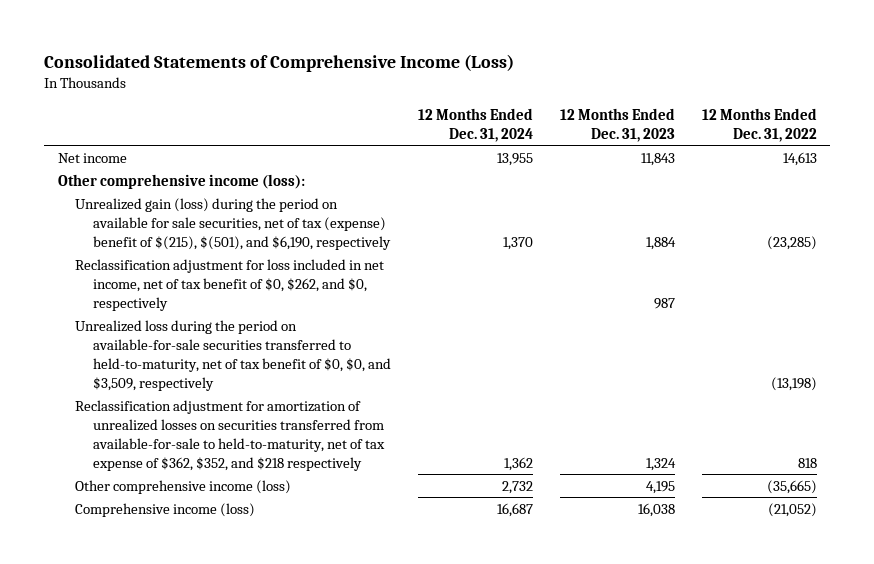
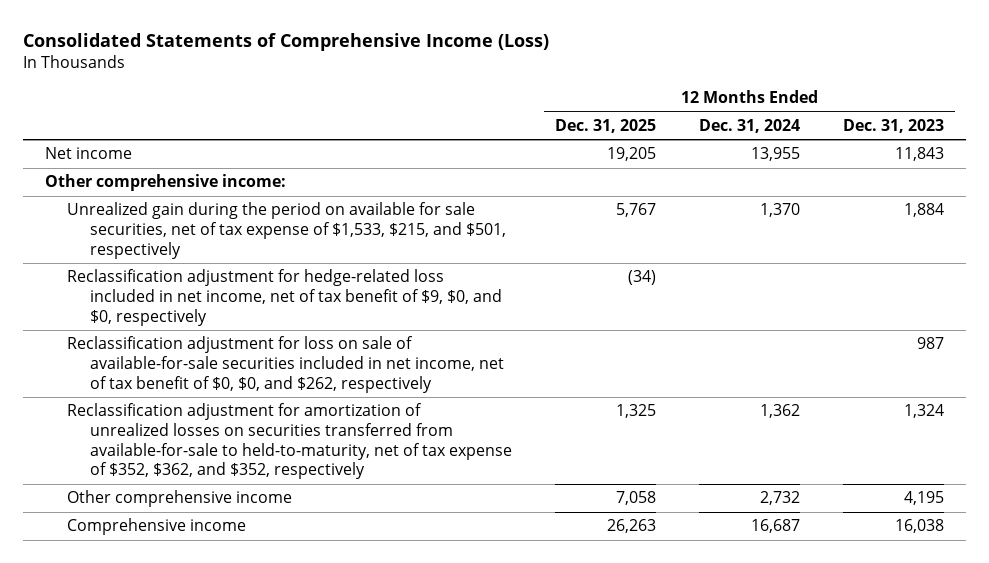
[701,107,817,142] 12 Months Ended Dec. 31, 2022 -> none
none -> [555,118,657,133] Dec. 31, 2025
[75,319,392,392] Unrealized loss during the period on available-for-sale securities transferred to held-to-maturity, net of tax benefit of $0, $0, and $3,509, respectively -> none
[57,173,305,189] Other comprehensive income (loss): -> [44,174,286,192] Other comprehensive income:
[75,197,392,250] Unrealized gain (loss) during the period on available for sale securities, net of tax (expense) benefit of $(215), $(501), and $6,190, respectively -> [67,202,507,259] Unrealized gain during the period on available for sale securities, net of tax expense of $1,533, $215, and $501, respectively
none -> [67,269,503,326] Reclassification adjustment for hedge-related loss included in net income, net of tax benefit of $9, $0, and $0, respectively
[75,258,385,311] Reclassification adjustment for loss included in net income, net of tax benefit of $0, $262, and $0, respectively -> [67,336,505,393] Reclassification adjustment for loss on sale of available-for-sale securities included in net income, net of tax benefit of $0, $0, and $262, respectively
[75,399,386,472] Reclassification adjustment for amortization of unrealized losses on securities transferred from available-for-sale to held-to-maturity, net of tax expense of $362, $352, and $218 respectively -> [67,403,513,480] Reclassification adjustment for amortization of unrealized losses on securities transferred from available-for-sale to held-to-maturity, net of tax expense of $352, $362, and $352, respectively
[75,479,292,494] Other comprehensive income (loss) -> [67,490,293,508] Other comprehensive income
[75,502,256,517] Comprehensive income (loss) -> [67,518,247,536] Comprehensive income

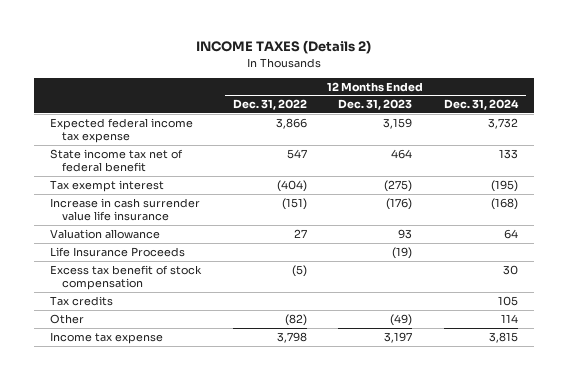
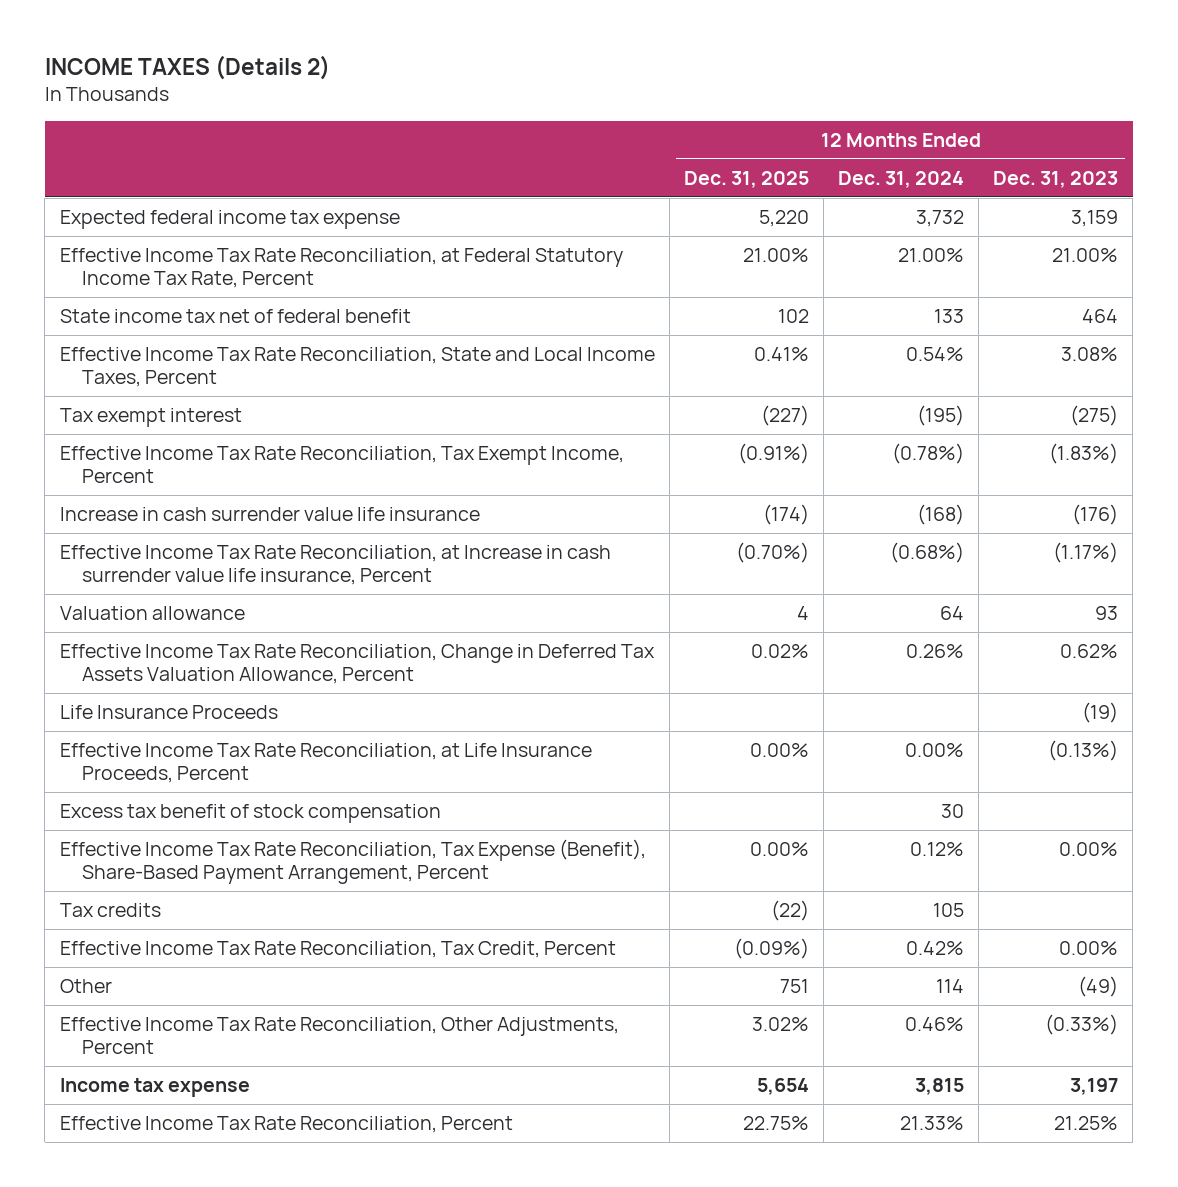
[232,99,307,111] Dec. 31, 2022 -> none
none -> [683,170,809,188] Dec. 31, 2025
none -> [59,248,623,289] Effective Income Tax Rate Reconciliation, at Federal Statutory Income Tax Rate, Percent
none -> [59,347,655,388] Effective Income Tax Rate Reconciliation, State and Local Income Taxes, Percent
none -> [59,446,624,484] Effective Income Tax Rate Reconciliation, Tax Exempt Income, Percent
none -> [59,545,611,586] Effective Income Tax Rate Reconciliation, at Increase in cash surrender value life insurance, Percent
none -> [59,644,655,685] Effective Income Tax Rate Reconciliation, Change in Deferred Tax Assets Valuation Allowance, Percent
none -> [59,743,592,784] Effective Income Tax Rate Reconciliation, at Life Insurance Proceeds, Percent
none -> [59,839,646,885] Effective Income Tax Rate Reconciliation, Tax Expense (Benefit), Share-Based Payment Arrangement, Percent
none -> [59,941,616,959] Effective Income Tax Rate Reconciliation, Tax Credit, Percent
none -> [59,1017,619,1055] Effective Income Tax Rate Reconciliation, Other Adjustments, Percent
none -> [59,1116,513,1134] Effective Income Tax Rate Reconciliation, Percent

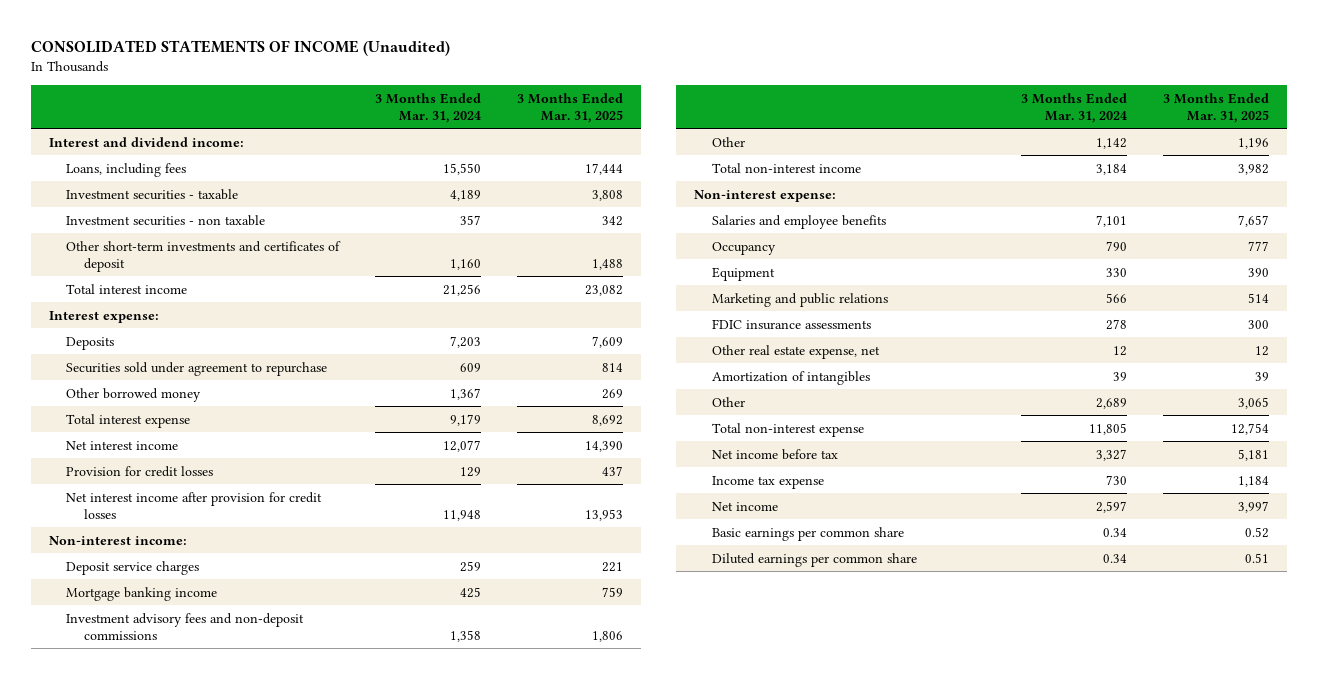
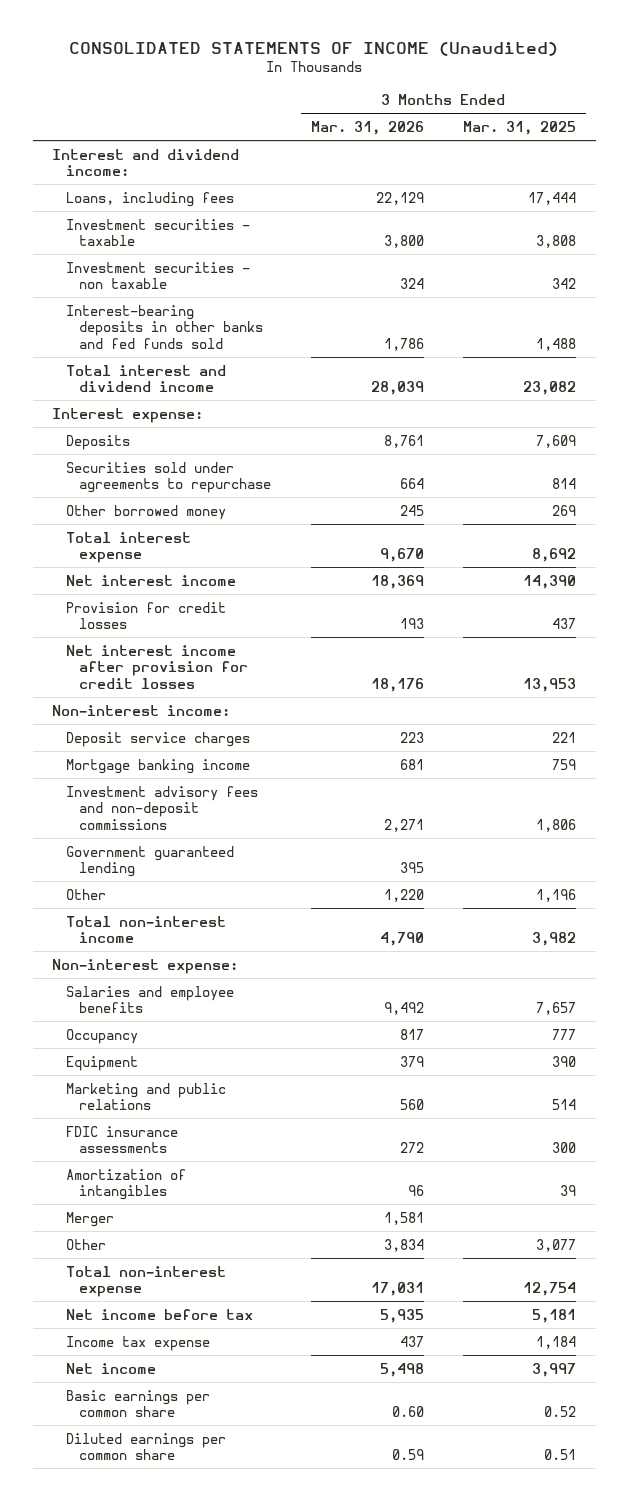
[375,92,482,124] 3 Months Ended Mar. 31, 2024 -> none
none -> [310,120,424,135] Mar. 31, 2026
[66,240,342,272] Other short-term investments and certificates of deposit -> [65,304,264,349] Interest-bearing deposits in other banks and fed funds sold
[66,283,188,294] Total interest income -> [65,364,226,393] Total interest and dividend income
[66,361,328,376] Securities sold under agreement to repurchase -> [65,461,272,494] Securities sold under agreements to repurchase
none -> [65,845,234,878] Government guaranteed lending
[711,344,880,359] Other real estate expense, net -> none
none -> [65,1211,114,1227] Merger
[1237,396,1269,409] 3,065 -> [535,1238,576,1252] 3,077

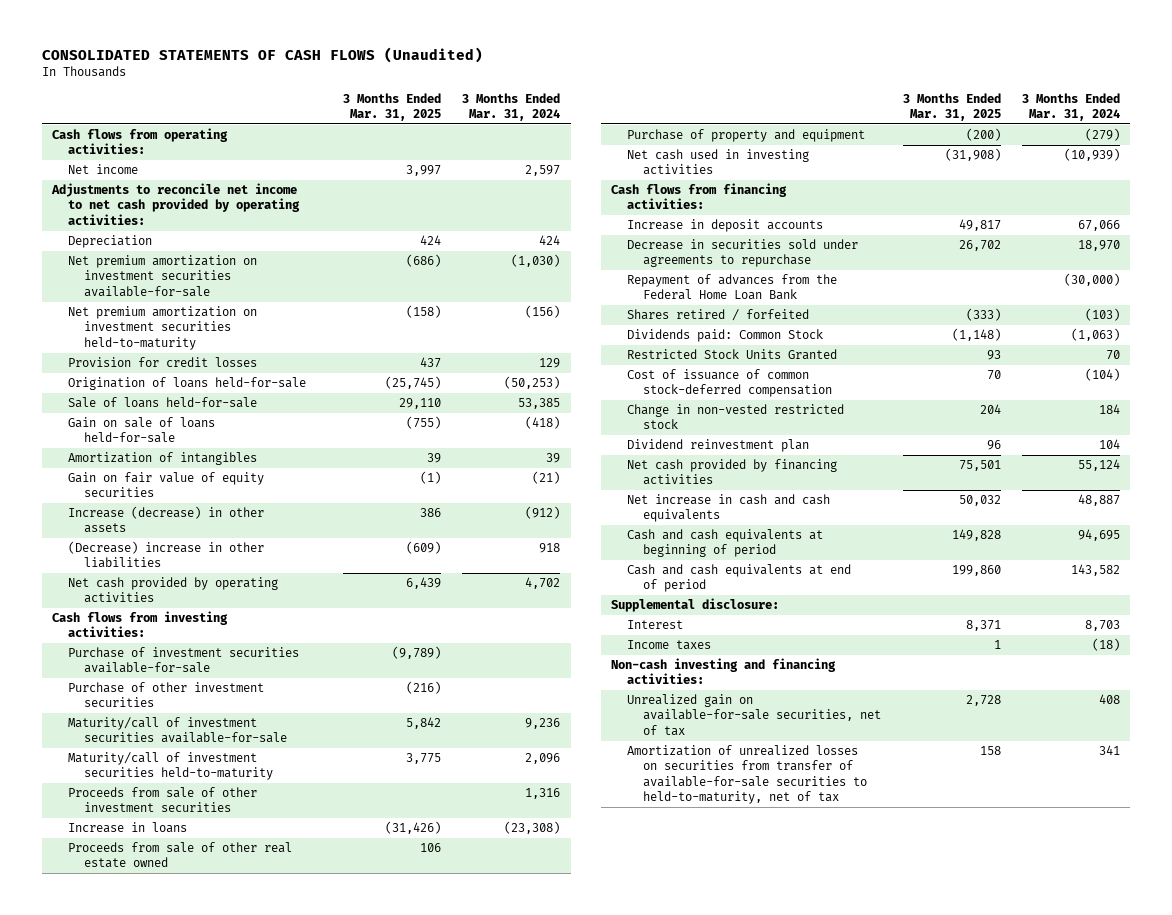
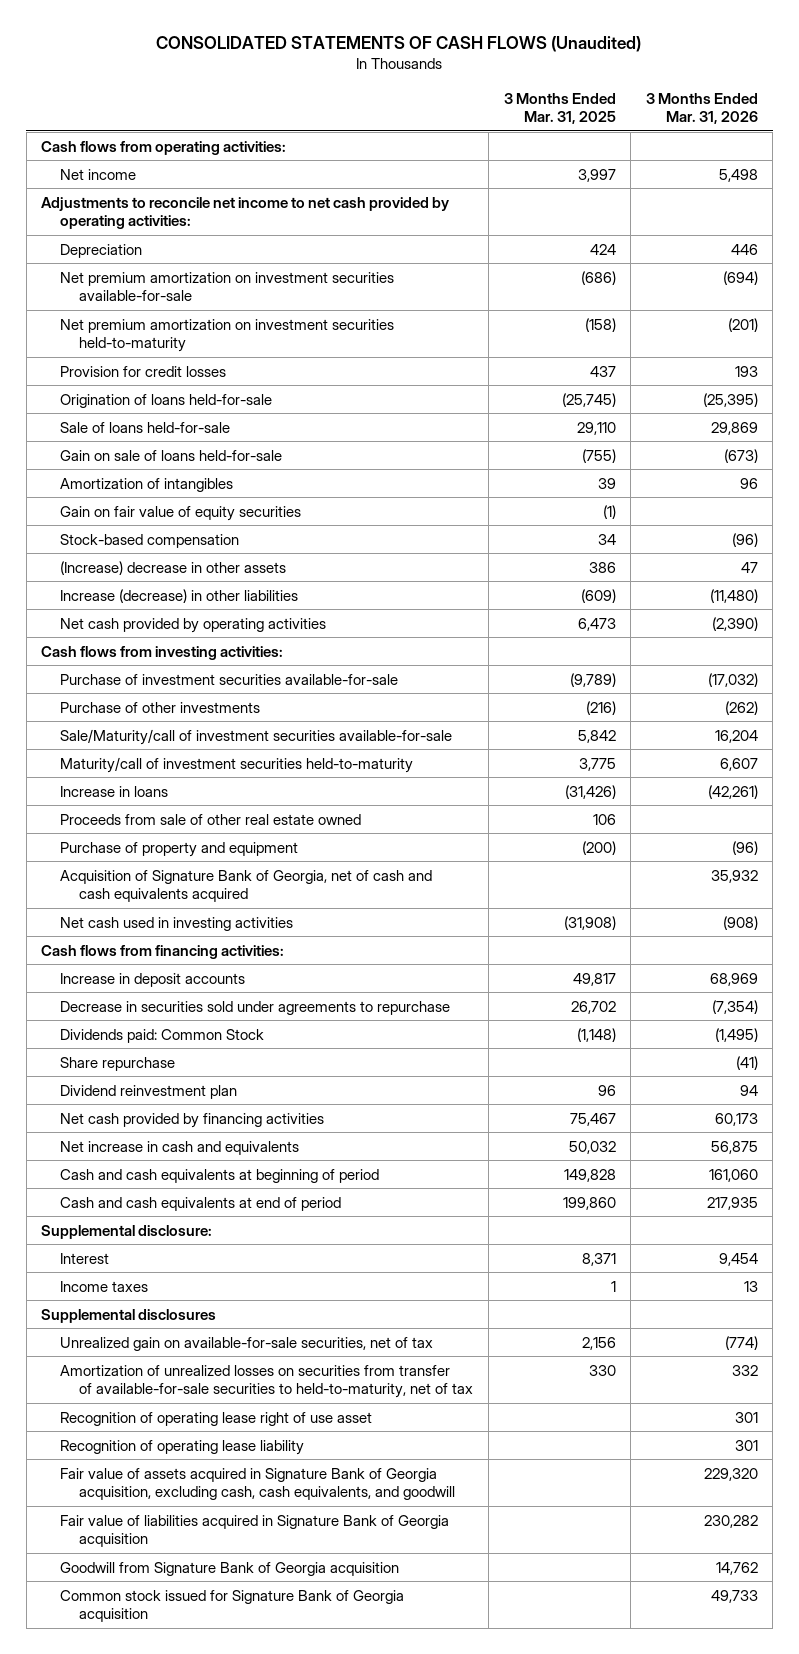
[462,92,561,121] 3 Months Ended Mar. 31, 2024 -> none
none -> [645,92,758,124] 3 Months Ended Mar. 31, 2026
none -> [60,533,240,548] Stock-based compensation
[68,506,265,534] Increase (decrease) in other assets -> [60,560,287,575] (Increase) decrease in other assets
[68,541,265,569] (Decrease) increase in other liabilities -> [60,588,299,603] Increase (decrease) in other liabilities
[406,577,442,590] 6,439 -> [577,617,616,631] 6,473
[68,682,265,708] Purchase of other investment securities -> [60,701,261,713] Purchase of other investments
[68,717,288,744] Maturity/call of investment securities available-for-sale -> [60,728,453,745] Sale/Maturity/call of investment securities available-for-sale
[68,787,258,813] Proceeds from sale of other investment securities -> none
none -> [60,869,433,902] Acquisition of Signature Bank of Georgia, net of cash and cash equivalents acquired
[627,274,838,301] Repayment of advances from the Federal Home Loan Bank -> none
[627,309,810,322] Shares retired / forfeited -> none
[627,349,838,361] Restricted Stock Units Granted -> none
[627,369,833,398] Cost of issuance of common stock-deferred compensation -> none
[627,404,845,430] Change in non-vested restricted stock -> none
none -> [60,1056,176,1071] Share repurchase
[958,460,1001,472] 75,501 -> [569,1112,616,1126] 75,467
[627,494,831,523] Net increase in cash and cash equivalents -> [60,1140,300,1155] Net increase in cash and equivalents
[611,658,837,685] Non-cash investing and financing activities: -> [41,1308,217,1323] Supplemental disclosures
[965,695,1001,707] 2,728 -> [581,1336,616,1350] 2,156
[979,746,1001,756] 158 -> [588,1364,616,1376] 330
none -> [60,1411,373,1426] Recognition of operating lease right of use asset
none -> [60,1439,305,1455] Recognition of operating lease liability
none -> [60,1467,456,1500] Fair value of assets acquired in Signature Bank of Georgia acquisition, excluding cash, cash equivalents, and goodwill
none -> [60,1514,450,1547] Fair value of liabilities acquired in Signature Bank of Georgia acquisition
none -> [60,1561,400,1576] Goodwill from Signature Bank of Georgia acquisition
none -> [60,1589,405,1622] Common stock issued for Signature Bank of Georgia acquisition

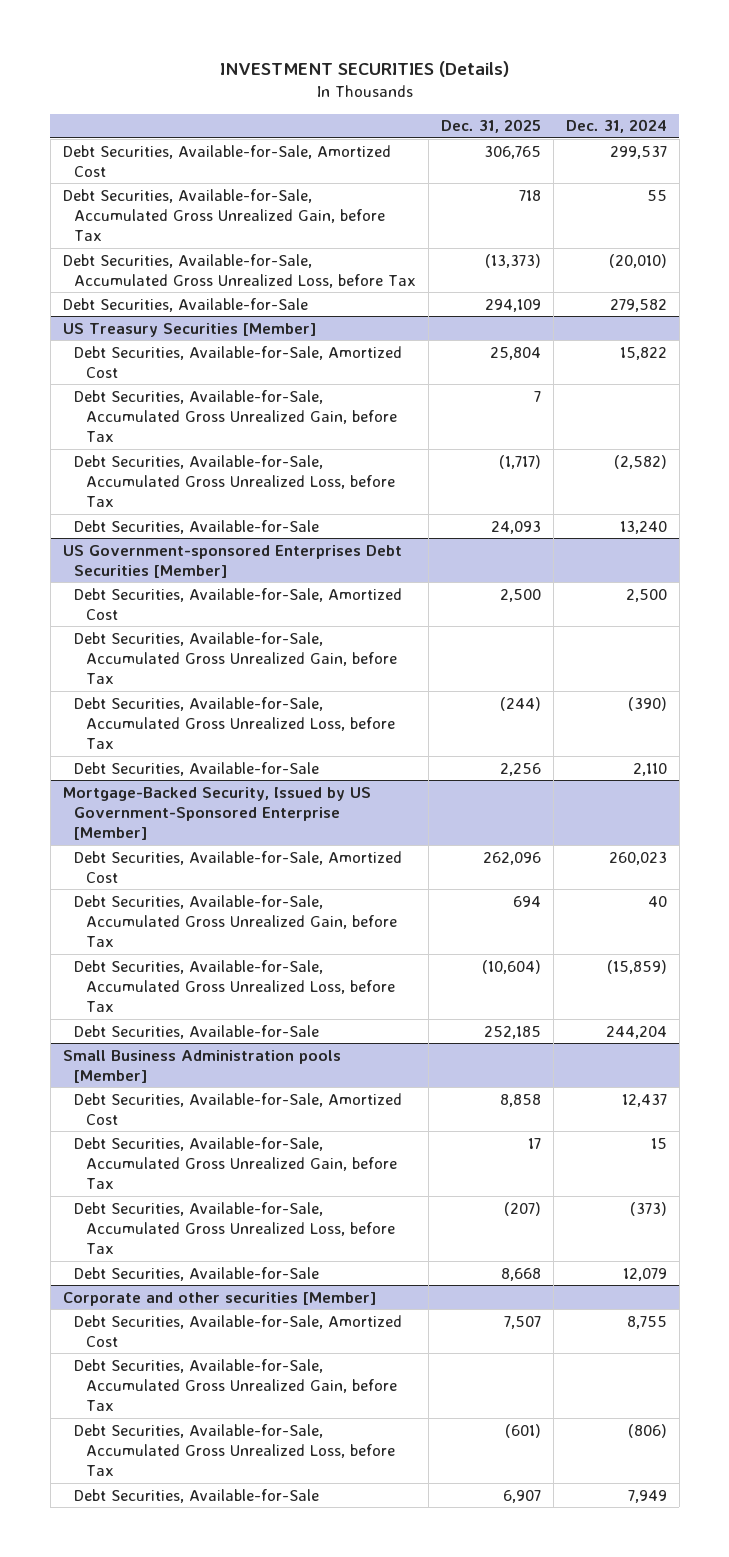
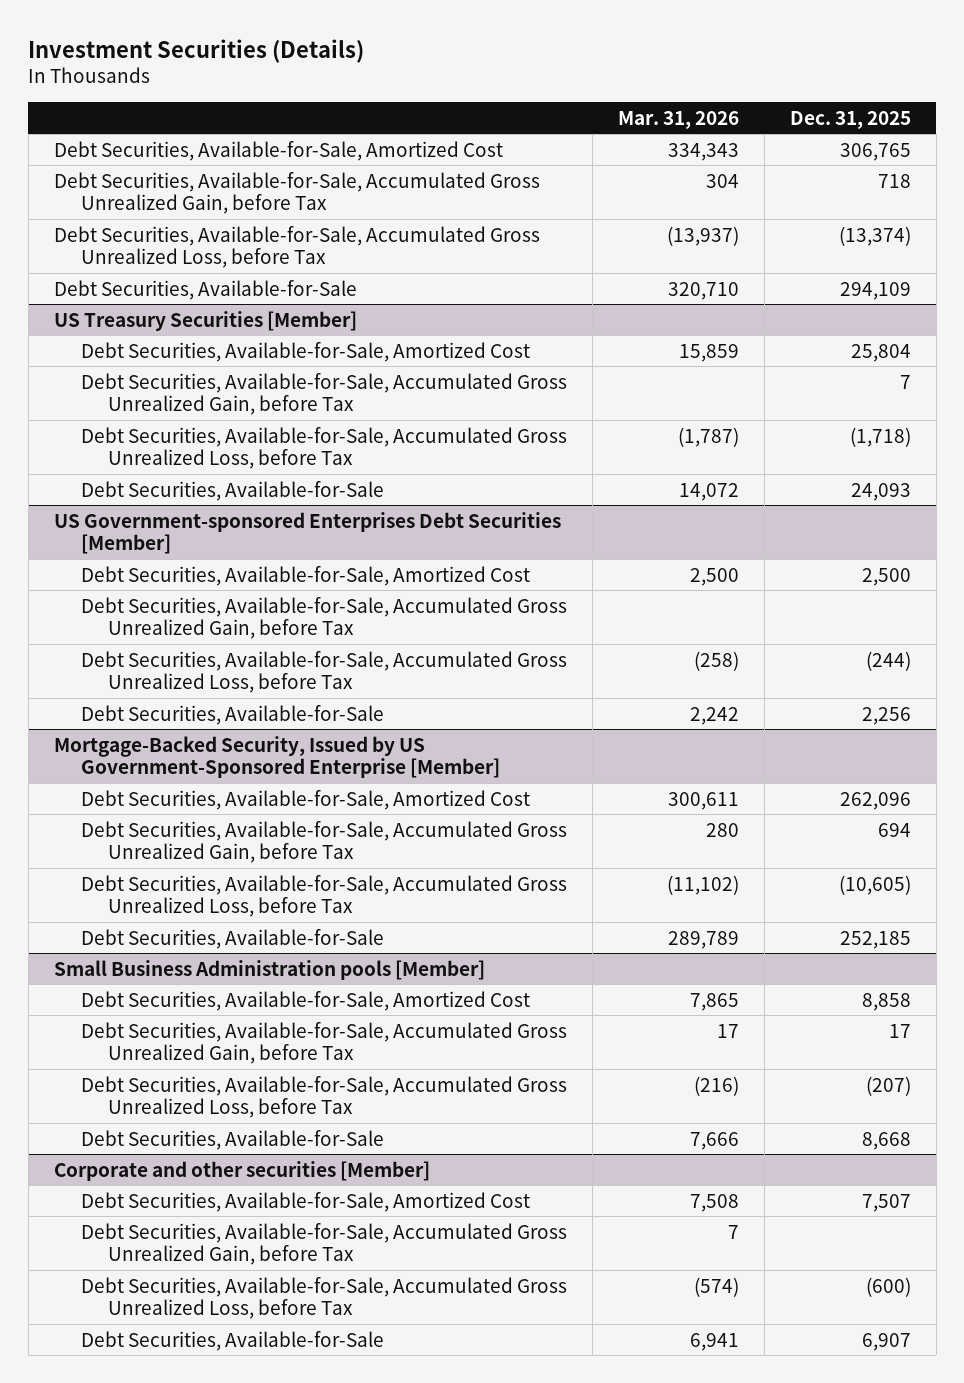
[219,61,509,78] INVESTMENT SECURITIES (Details) -> [28,38,365,63] Investment Securities (Details)
[565,119,667,134] Dec. 31, 2024 -> none
none -> [617,110,739,129] Mar. 31, 2026
[484,253,541,268] (13,373) -> [838,225,911,246] (13,374)
[498,454,541,469] (1,717) -> [849,426,911,447] (1,718)
[481,959,541,974] (10,604) -> [838,874,911,895] (10,605)
[504,1423,541,1438] (601) -> [865,1276,911,1297] (600)

